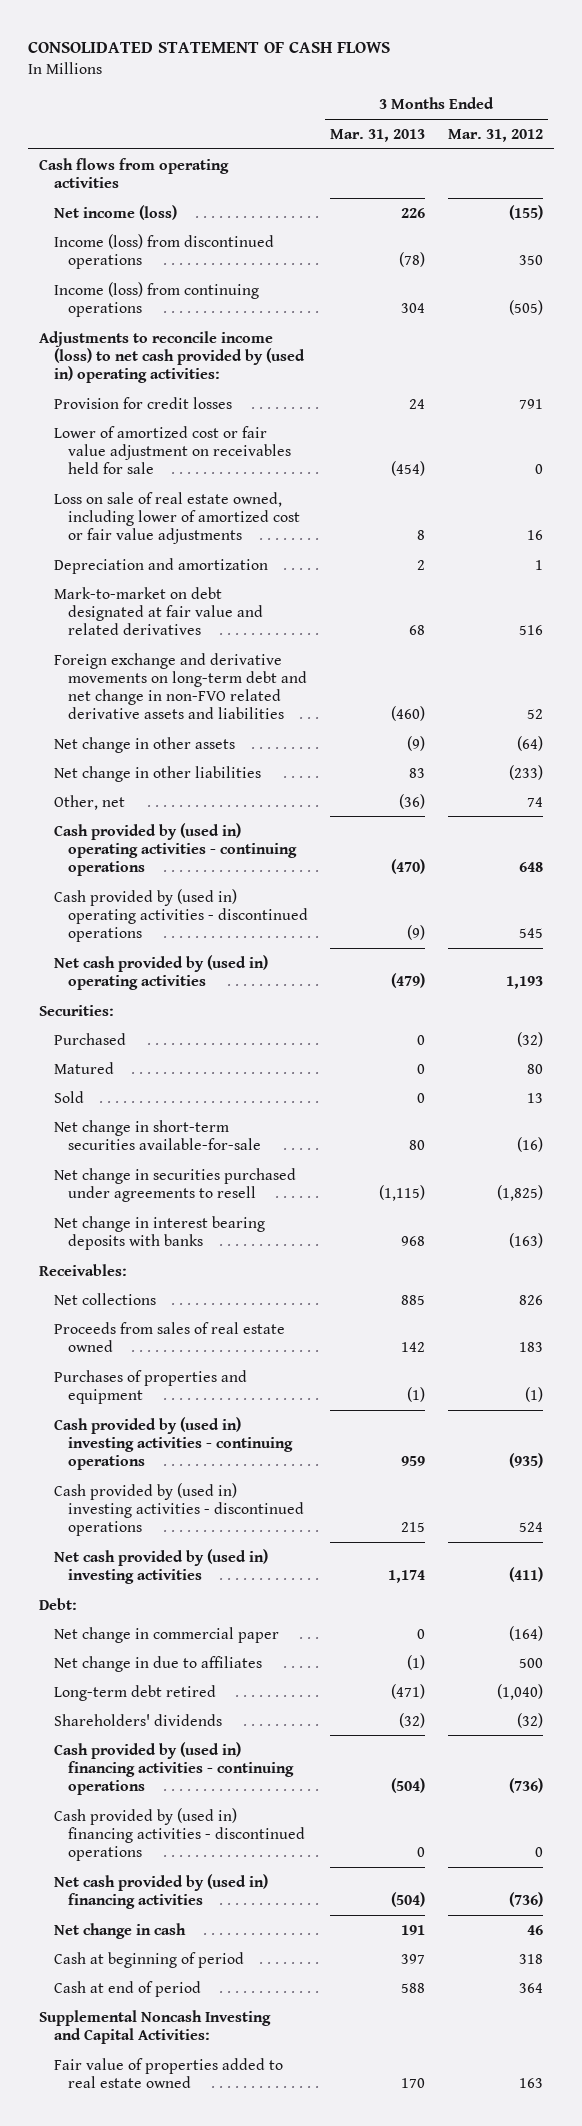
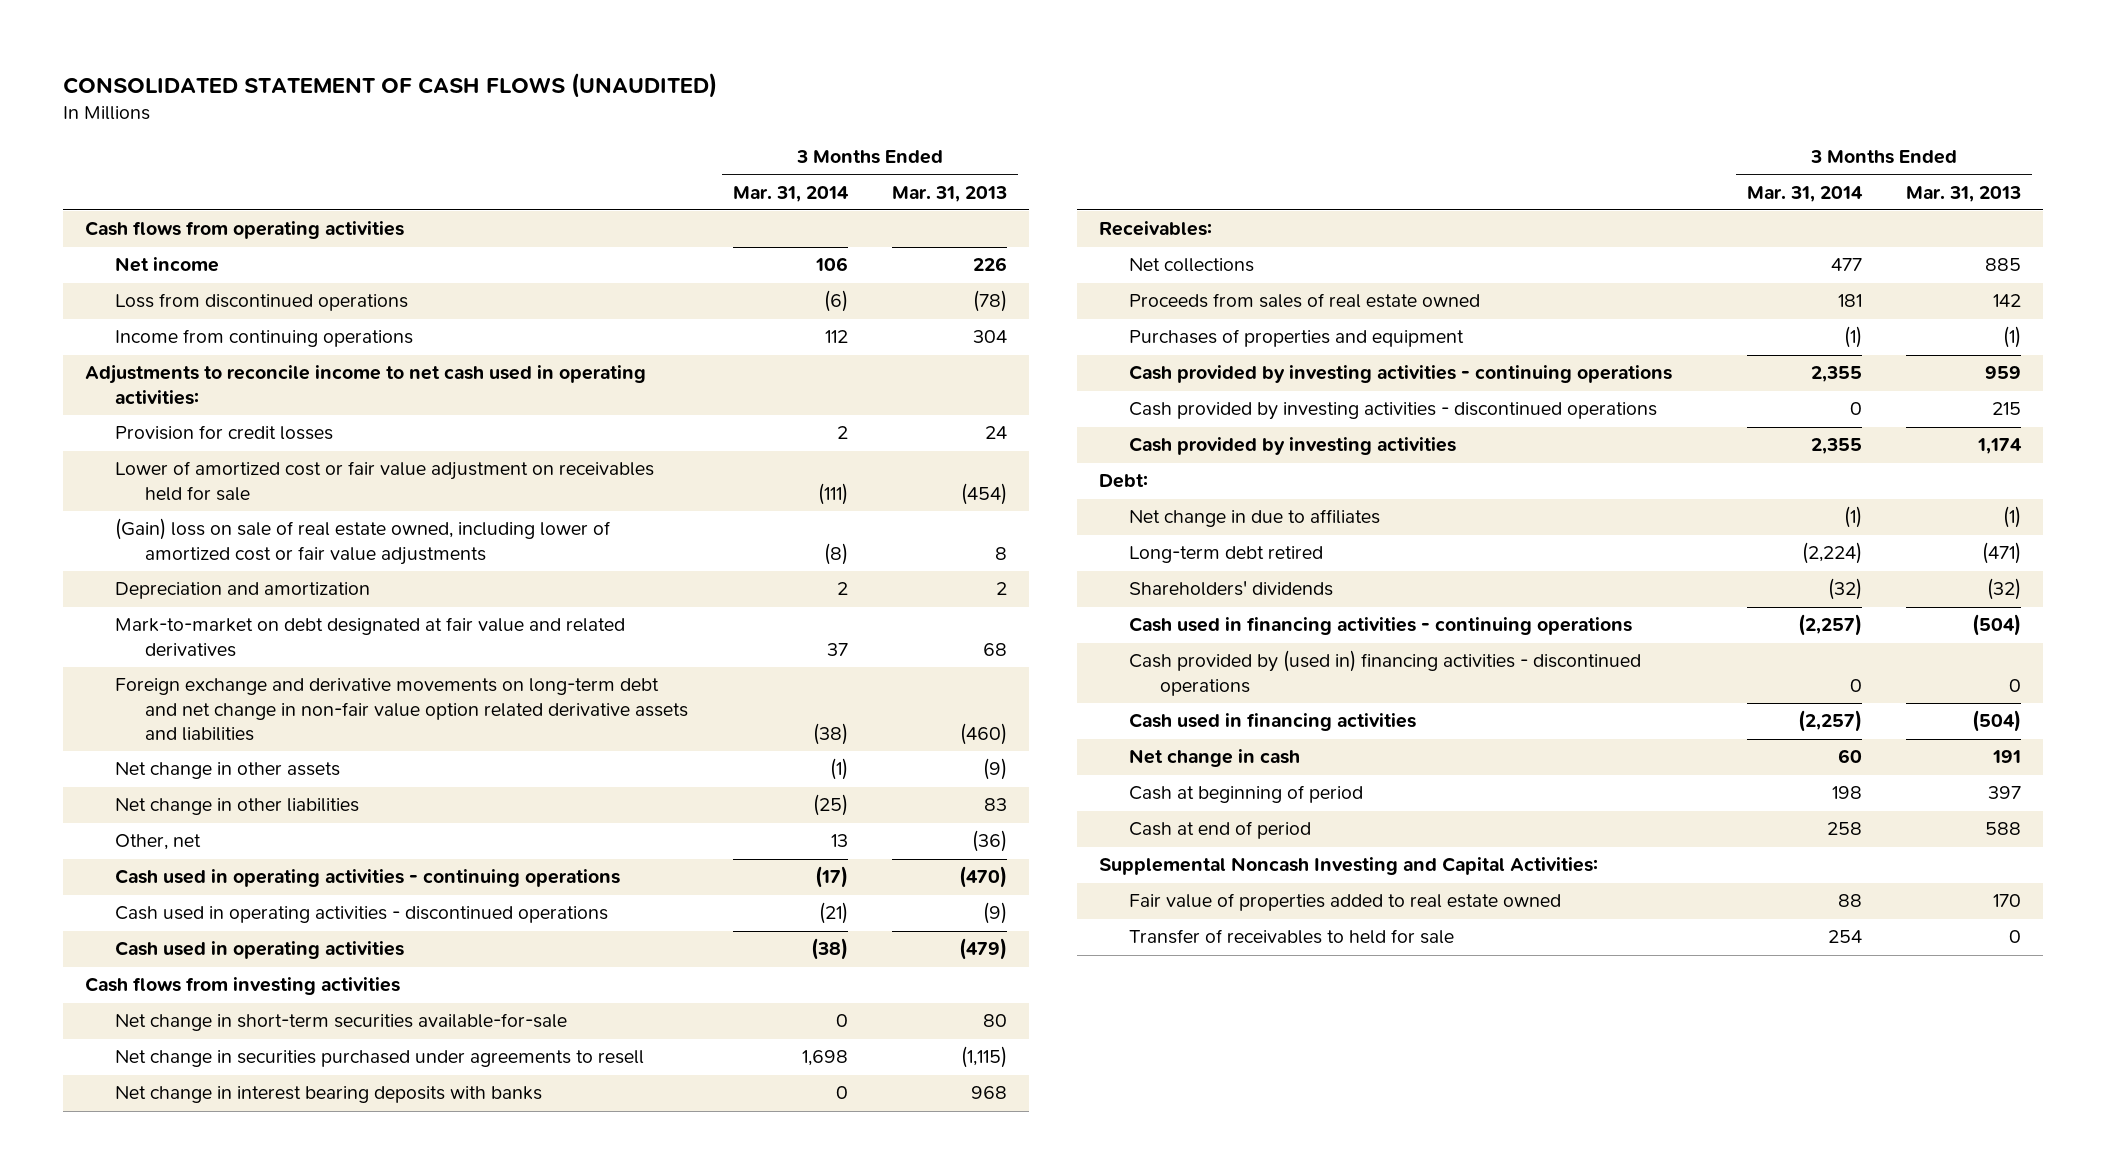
[28,41,391,53] CONSOLIDATED STATEMENT OF CASH FLOWS -> [63,73,718,99] CONSOLIDATED STATEMENT OF CASH FLOWS (UNAUDITED)
[447,128,543,142] Mar. 31, 2012 -> none
none -> [732,185,849,202] Mar. 31, 2014
[53,204,177,220] Net income (loss) -> [115,257,220,273] Net income
[53,233,274,269] Income (loss) from discontinued operations -> [115,293,409,312] Loss from discontinued operations
[53,281,259,317] Income (loss) from continuing operations -> [115,329,414,348] Income from continuing operations
[39,330,305,384] Adjustments to reconcile income (loss) to net cash provided by (used in) operating activities: -> [85,365,647,405] Adjustments to reconcile income to net cash used in operating activities:
[53,491,300,545] Loss on sale of real estate owned, including lower of amortized cost or fair value adjustments -> [115,518,612,565] (Gain) loss on sale of real estate owned, including lower of amortized cost or fair value adjustments
[53,652,307,720] Foreign exchange and derivative movements on long-term debt and net change in non-FVO related derivative assets and liabilities -> [115,678,689,741] Foreign exchange and derivative movements on long-term debt and net change in non-fair value option related derivative assets and liabilities
[39,1004,115,1016] Securities: -> none
[53,1032,126,1045] Purchased -> none
[53,1061,114,1074] Matured -> none
[53,1090,84,1103] Sold -> none
[53,822,297,877] Cash provided by (used in) operating activities - continuing operations -> [115,869,621,888] Cash used in operating activities - continuing operations
[53,888,308,943] Cash provided by (used in) operating activities - discontinued operations -> [115,906,609,924] Cash used in operating activities - discontinued operations
[53,954,268,990] Net cash provided by (used in) operating activities -> [115,941,405,960] Cash used in operating activities
none -> [85,977,401,996] Cash flows from investing activities
[53,1416,293,1471] Cash provided by (used in) investing activities - continuing operations -> [1129,365,1673,384] Cash provided by investing activities - continuing operations
[53,1482,304,1537] Cash provided by (used in) investing activities - discontinued operations -> [1129,402,1658,421] Cash provided by investing activities - discontinued operations
[53,1548,268,1584] Net cash provided by (used in) investing activities -> [1129,437,1457,456] Cash provided by investing activities
[53,1626,279,1643] Net change in commercial paper -> none
[53,1741,294,1796] Cash provided by (used in) financing activities - continuing operations -> [1129,617,1633,636] Cash used in financing activities - continuing operations
[53,1873,268,1909] Net cash provided by (used in) financing activities -> [1129,713,1417,732] Cash used in financing activities
none -> [1129,929,1455,945] Transfer of receivables to held for sale

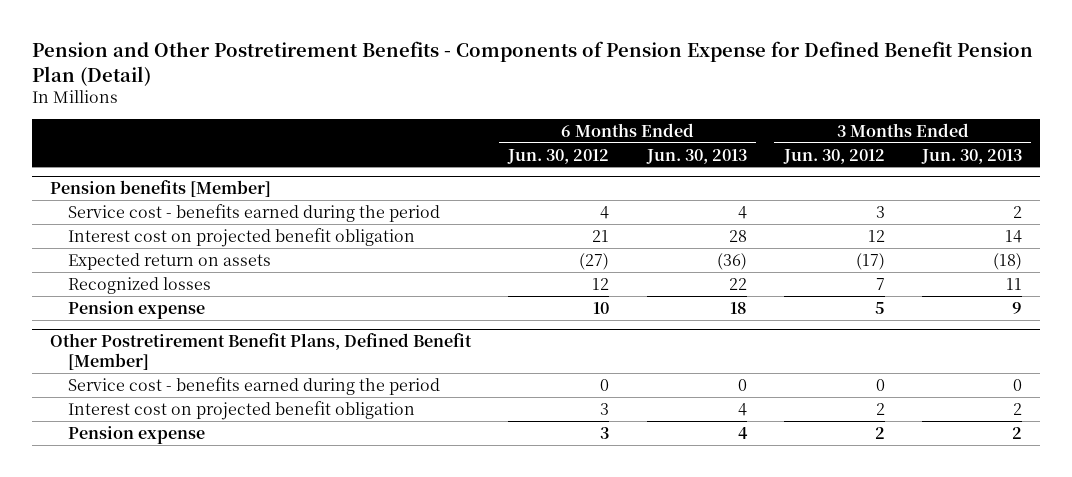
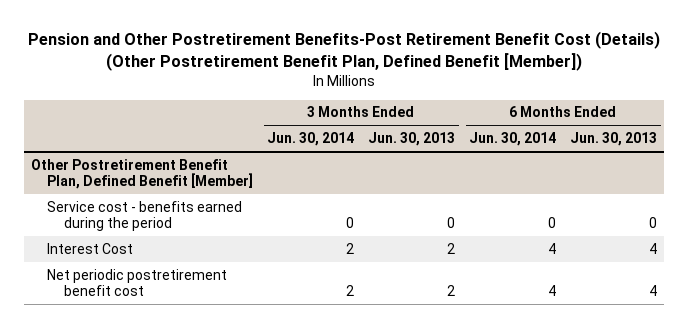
[31,40,1033,86] Pension and Other Postretirement Benefits - Components of Pension Expense for Defined Benefit Pension Plan (Detail) -> [28,31,661,71] Pension and Other Postretirement Benefits-Post Retirement Benefit Cost (Details) (Other Postretirement Benefit Plan, Defined Benefit [Member])
[507,148,610,164] Jun. 30, 2012 -> none
[782,148,885,164] Jun. 30, 2012 -> none
none -> [267,132,355,147] Jun. 30, 2014
none -> [469,132,557,147] Jun. 30, 2014
[50,180,272,198] Pension benefits [Member] -> none
[68,203,441,222] Service cost - benefits earned during the period -> none
[68,227,416,247] Interest cost on projected benefit obligation -> none
[68,252,272,270] Expected return on assets -> none
[68,276,212,294] Recognized losses -> none
[68,300,206,319] Pension expense -> none
[50,333,473,370] Other Postretirement Benefit Plans, Defined Benefit [Member] -> [30,158,254,190] Other Postretirement Benefit Plan, Defined Benefit [Member]
[68,400,416,420] Interest cost on projected benefit obligation -> [47,242,134,254] Interest Cost
[68,425,206,444] Pension expense -> [47,268,228,297] Net periodic postretirement benefit cost

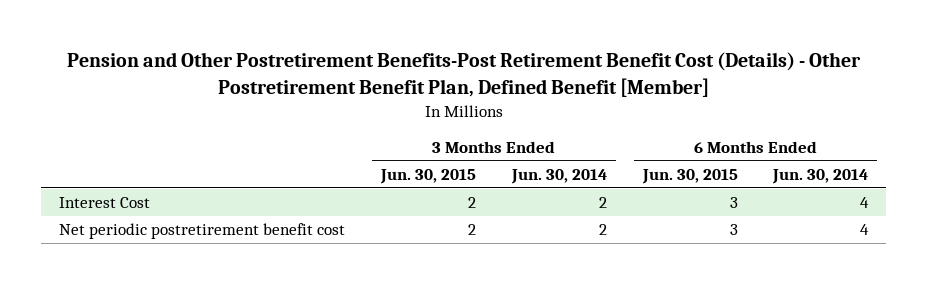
[28,31,661,71] Pension and Other Postretirement Benefits-Post Retirement Benefit Cost (Details) (Other Postretirement Benefit Plan, Defined Benefit [Member]) -> [66,52,861,97] Pension and Other Postretirement Benefits-Post Retirement Benefit Cost (Details) - Other Postretirement Benefit Plan, Defined Benefit [Member]
[368,132,456,147] Jun. 30, 2013 -> none
[570,132,658,147] Jun. 30, 2013 -> none
none -> [379,169,476,185] Jun. 30, 2015
none -> [641,169,738,185] Jun. 30, 2015
[30,158,254,190] Other Postretirement Benefit Plan, Defined Benefit [Member] -> none
[47,200,243,232] Service cost - benefits earned during the period -> none

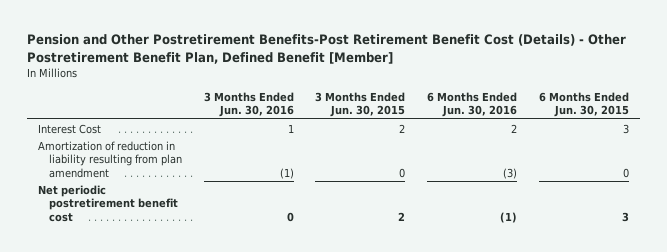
[510,169,607,185] Jun. 30, 2014 -> none
[772,169,869,185] Jun. 30, 2014 -> none
none -> [203,91,294,118] 3 Months Ended Jun. 30, 2016
none -> [427,91,518,118] 6 Months Ended Jun. 30, 2016
none -> [37,140,182,178] Amortization of reduction in liability resulting from plan amendment

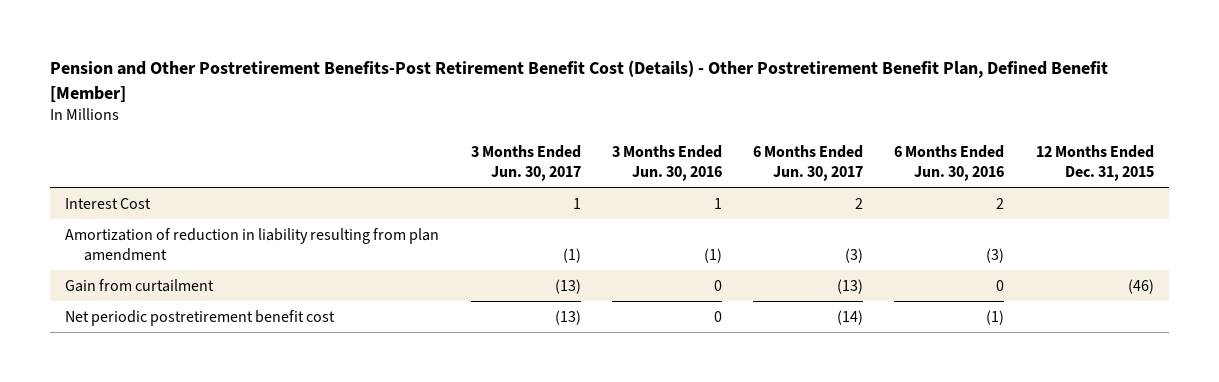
[315,91,406,118] 3 Months Ended Jun. 30, 2015 -> none
[539,91,630,118] 6 Months Ended Jun. 30, 2015 -> none
none -> [470,144,581,181] 3 Months Ended Jun. 30, 2017
none -> [753,144,864,181] 6 Months Ended Jun. 30, 2017
none -> [1035,144,1154,181] 12 Months Ended Dec. 31, 2015
none -> [65,278,215,292] Gain from curtailment

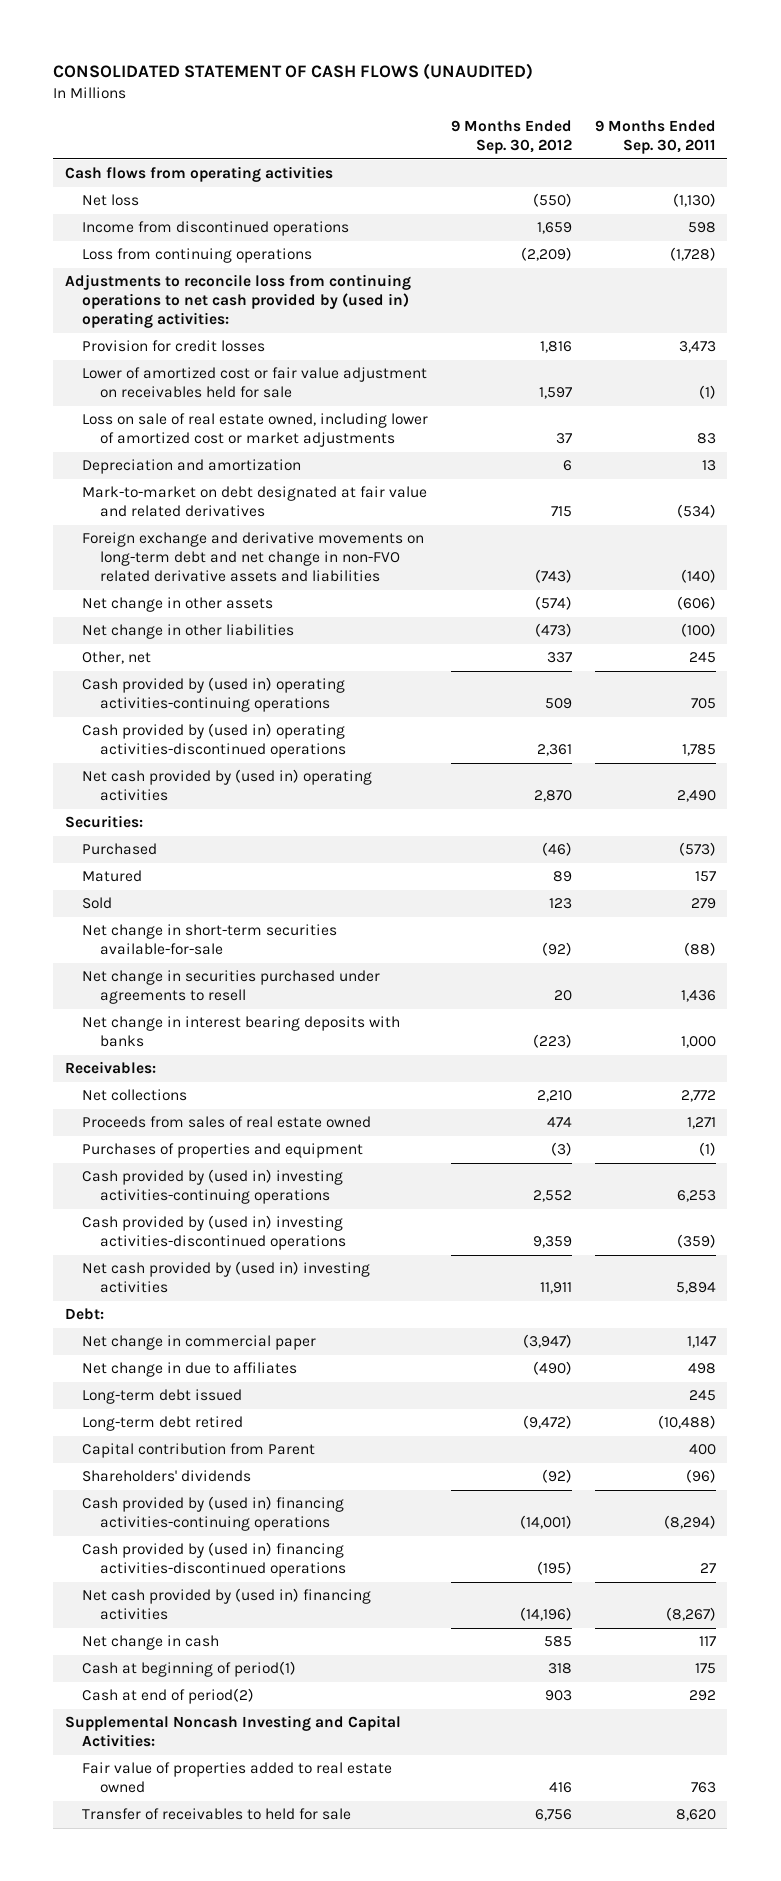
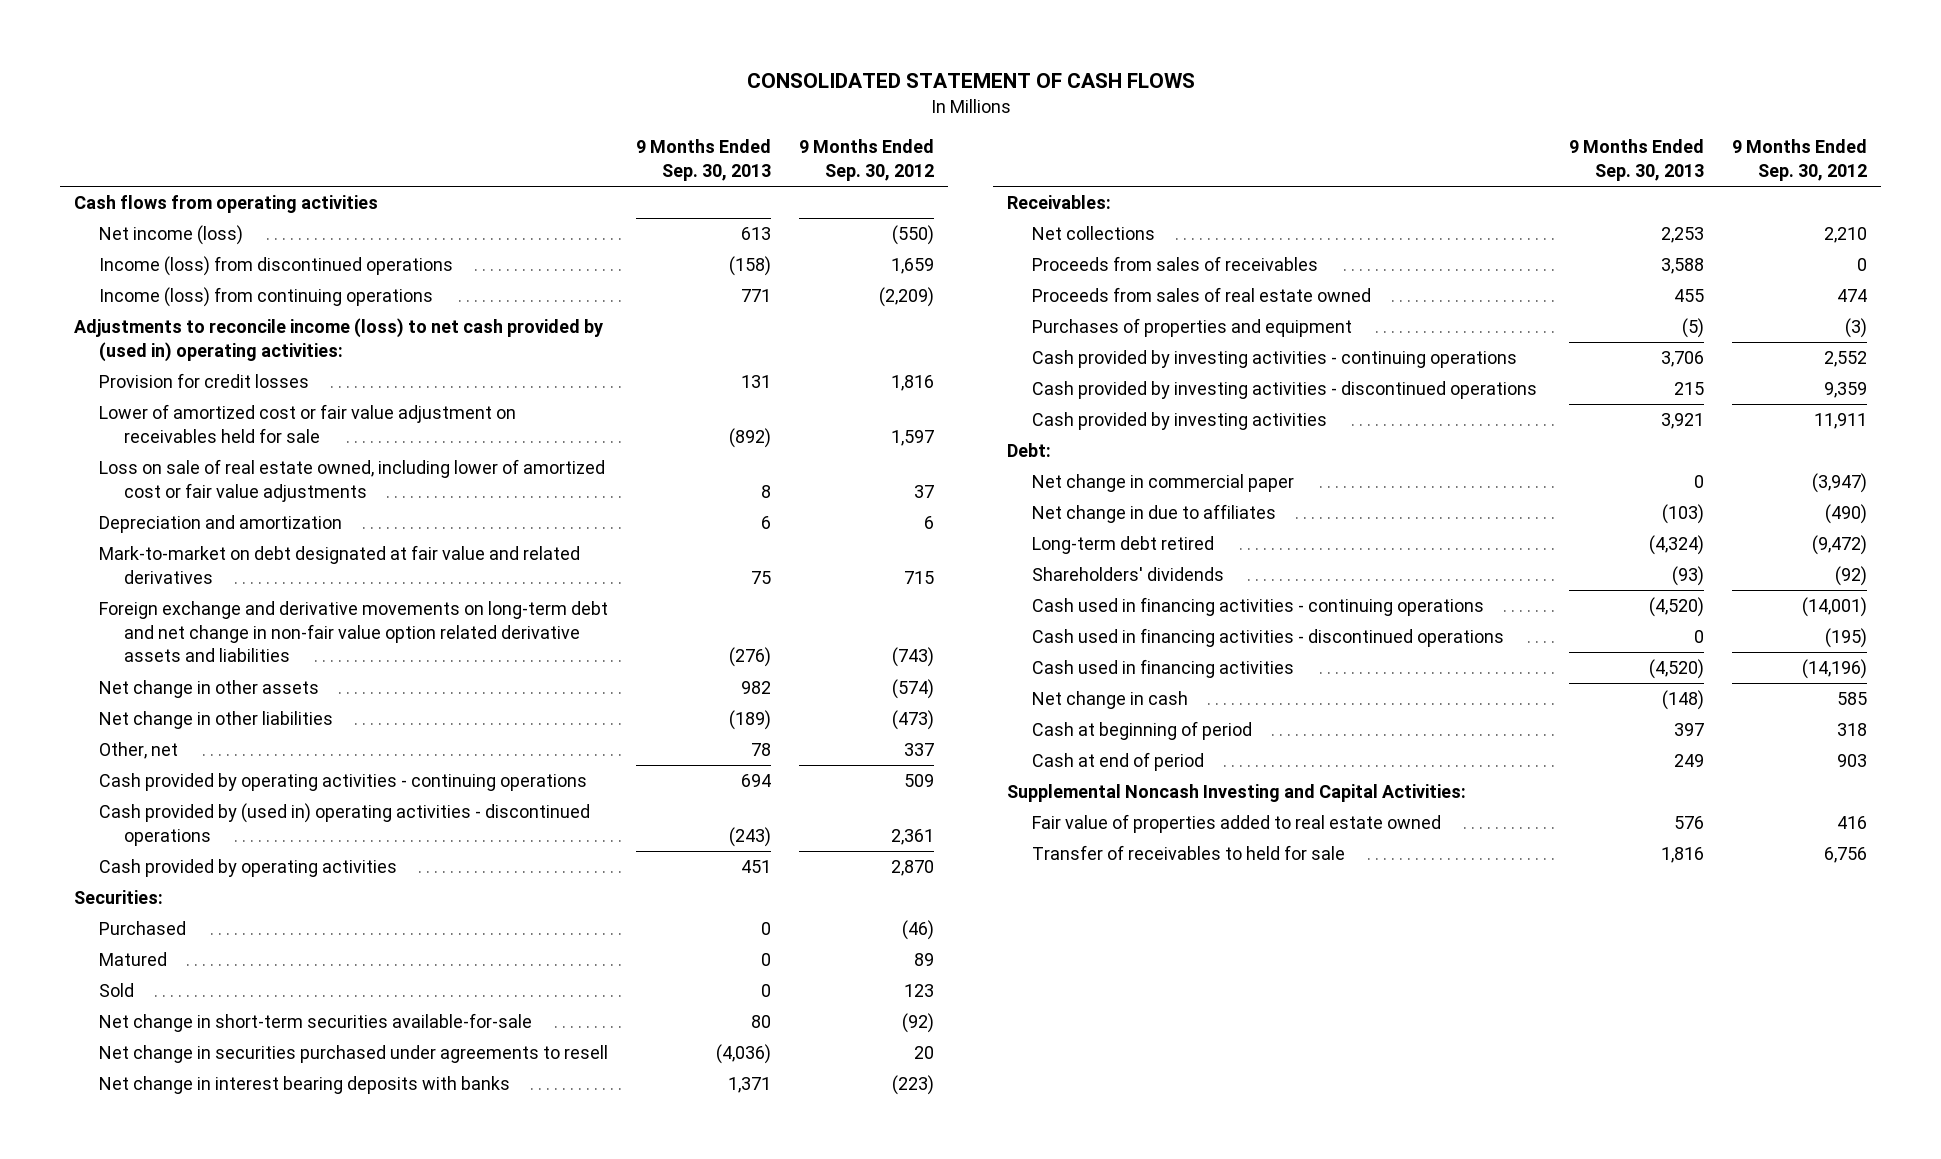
[53,63,534,81] CONSOLIDATED STATEMENT OF CASH FLOWS (UNAUDITED) -> [746,73,1195,89] CONSOLIDATED STATEMENT OF CASH FLOWS
[595,120,717,155] 9 Months Ended Sep. 30, 2011 -> none
none -> [635,139,771,182] 9 Months Ended Sep. 30, 2013
[82,194,140,207] Net loss -> [99,225,244,246] Net income (loss)
[82,221,350,237] Income from discontinued operations -> [99,256,454,277] Income (loss) from discontinued operations
[82,248,313,264] Loss from continuing operations -> [99,287,434,308] Income (loss) from continuing operations
[64,274,411,329] Adjustments to reconcile loss from continuing operations to net cash provided by (used in) operating activities: -> [74,318,604,362] Adjustments to reconcile income (loss) to net cash provided by (used in) operating activities:
[82,413,429,448] Loss on sale of real estate owned, including lower of amortized cost or market adjustments -> [99,459,606,502] Loss on sale of real estate owned, including lower of amortized cost or fair value adjustments
[82,532,425,583] Foreign exchange and derivative movements on long-term debt and net change in non-FVO related derivative assets and liabilities -> [99,601,609,663] Foreign exchange and derivative movements on long-term debt and net change in non-fair value option related derivative assets and liabilities
[82,677,346,713] Cash provided by (used in) operating activities-continuing operations -> [99,773,588,792] Cash provided by operating activities - continuing operations
[82,723,346,759] Cash provided by (used in) operating activities-discontinued operations -> [99,803,591,846] Cash provided by (used in) operating activities - discontinued operations
[82,769,373,802] Net cash provided by (used in) operating activities -> [99,859,398,878] Cash provided by operating activities
none -> [1032,256,1319,272] Proceeds from sales of receivables
[82,1169,344,1205] Cash provided by (used in) investing activities-continuing operations -> [1032,350,1518,369] Cash provided by investing activities - continuing operations
[82,1215,346,1251] Cash provided by (used in) investing activities-discontinued operations -> [1032,381,1538,400] Cash provided by investing activities - discontinued operations
[82,1261,371,1294] Net cash provided by (used in) investing activities -> [1032,412,1328,431] Cash provided by investing activities
[82,1389,243,1405] Long-term debt issued -> none
[82,1443,316,1459] Capital contribution from Parent -> none
[82,1496,345,1532] Cash provided by (used in) financing activities-continuing operations -> [1032,597,1485,617] Cash used in financing activities - continuing operations
[82,1542,346,1578] Cash provided by (used in) financing activities-discontinued operations -> [1032,628,1505,648] Cash used in financing activities - discontinued operations
[82,1588,372,1621] Net cash provided by (used in) financing activities -> [1032,659,1295,679] Cash used in financing activities
[82,1661,297,1678] Cash at beginning of period(1) -> [1032,721,1253,741] Cash at beginning of period
[82,1688,255,1705] Cash at end of period(2) -> [1032,752,1205,772] Cash at end of period

